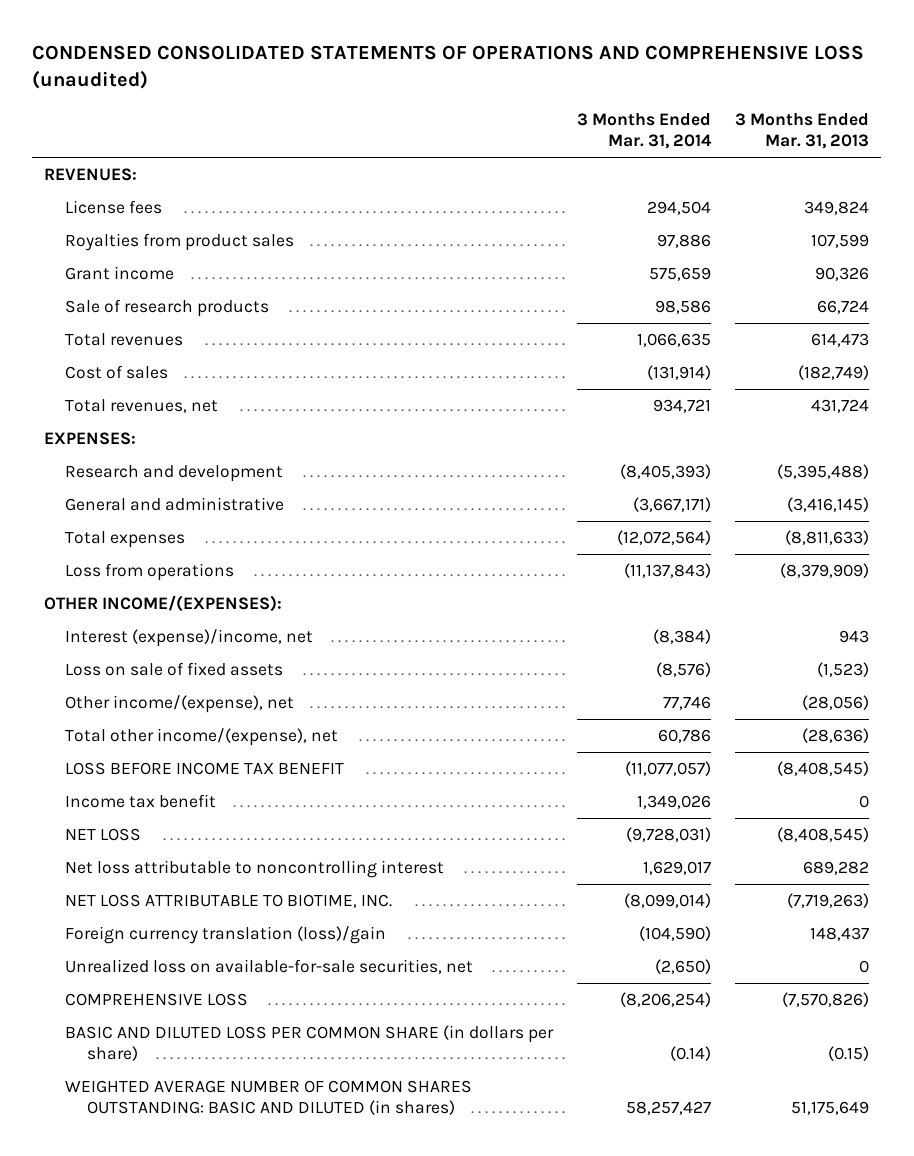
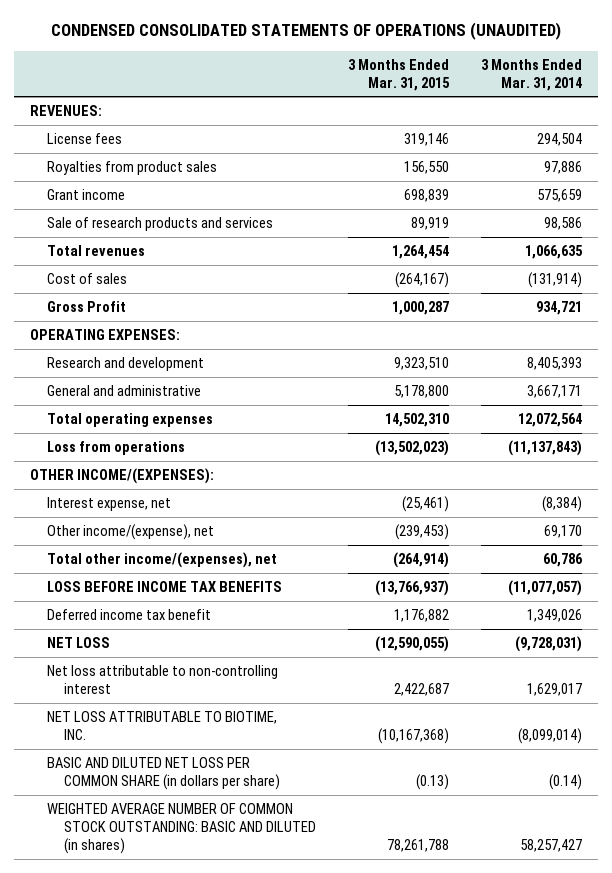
[32,45,865,90] CONDENSED CONSOLIDATED STATEMENTS OF OPERATIONS AND COMPREHENSIVE LOSS (unaudited) -> [50,22,561,41] CONDENSED CONSOLIDATED STATEMENTS OF OPERATIONS (UNAUDITED)
[735,113,870,150] 3 Months Ended Mar. 31, 2013 -> none
none -> [348,58,451,91] 3 Months Ended Mar. 31, 2015
[65,298,270,317] Sale of research products -> [46,217,273,232] Sale of research products and services
[65,398,219,413] Total revenues, net -> [46,301,126,313] Gross Profit
[44,431,137,445] EXPENSES: -> [29,329,180,341] OPERATING EXPENSES:
[620,463,712,479] (8,405,393) -> [526,357,582,371] 8,405,393
[633,496,712,512] (3,667,171) -> [526,385,582,399] 3,667,171
[65,530,186,548] Total expenses -> [46,413,213,428] Total operating expenses
[617,529,712,545] (12,072,564) -> [517,413,582,428] 12,072,564
[65,661,284,676] Loss on sale of fixed assets -> none
[65,628,314,647] Interest (expense)/income, net -> [46,497,171,512] Interest expense, net
[663,695,712,710] 77,746 -> [543,525,582,539] 69,170
[65,727,339,746] Total other income/(expense), net -> [46,552,277,569] Total other income/(expenses), net
[65,761,345,775] LOSS BEFORE INCOME TAX BENEFIT -> [46,581,282,593] LOSS BEFORE INCOME TAX BENEFITS
[65,793,217,808] Income tax benefit -> [46,609,211,621] Deferred income tax benefit
[65,859,445,878] Net loss attributable to noncontrolling interest -> [46,665,278,694] Net loss attributable to non-controlling interest
[65,925,387,944] Foreign currency translation (loss)/gain -> none
[65,958,474,974] Unrealized loss on available-for-sale securities, net -> none
[65,992,249,1006] COMPREHENSIVE LOSS -> none
[65,1024,555,1061] BASIC AND DILUTED LOSS PER COMMON SHARE (in dollars per share) -> [46,757,281,790] BASIC AND DILUTED NET LOSS PER COMMON SHARE (in dollars per share)
[65,1079,473,1115] WEIGHTED AVERAGE NUMBER OF COMMON SHARES OUTSTANDING: BASIC AND DILUTED (in shares) -> [46,803,317,854] WEIGHTED AVERAGE NUMBER OF COMMON STOCK OUTSTANDING: BASIC AND DILUTED (in shares)

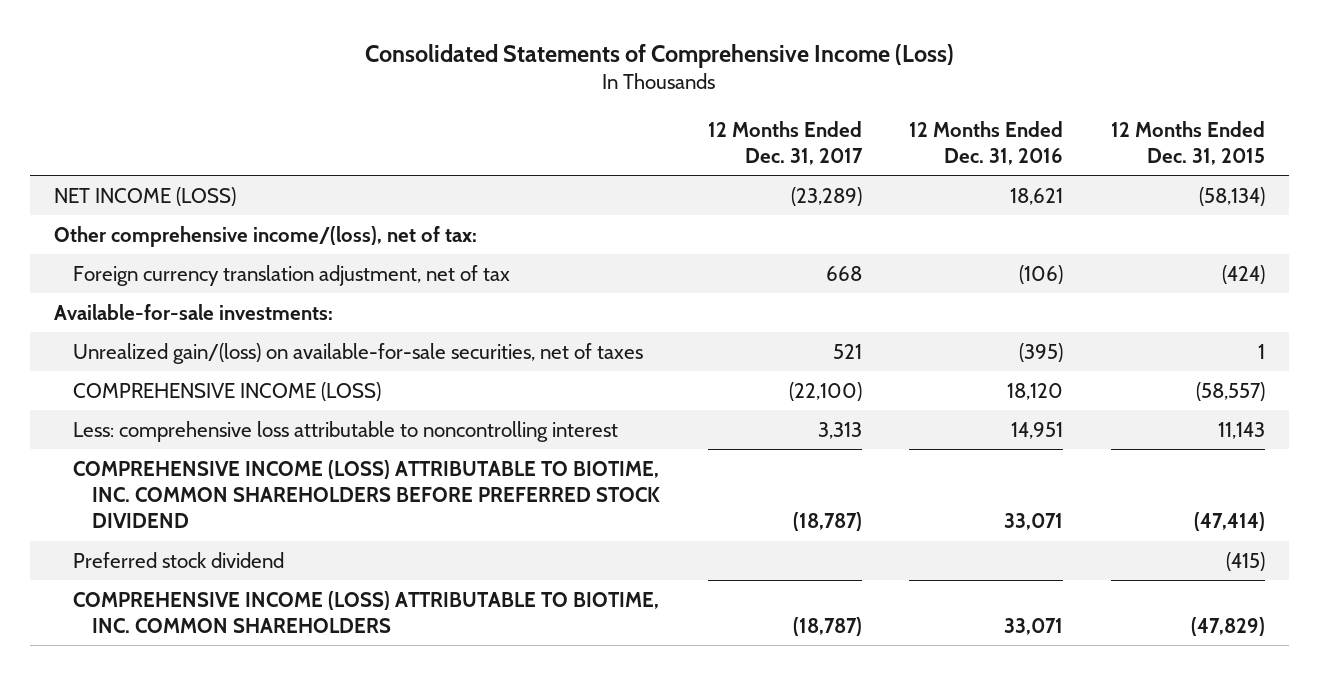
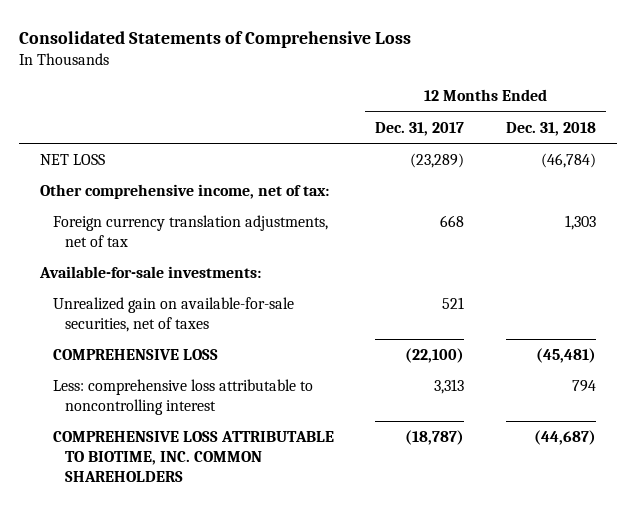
[365,43,955,68] Consolidated Statements of Comprehensive Income (Loss) -> [19,30,412,48] Consolidated Statements of Comprehensive Loss
[909,120,1064,166] 12 Months Ended Dec. 31, 2016 -> none
[1110,120,1265,166] 12 Months Ended Dec. 31, 2015 -> none
none -> [505,121,596,136] Dec. 31, 2018
[53,186,236,206] NET INCOME (LOSS) -> [39,154,105,166] NET LOSS
[53,225,477,247] Other comprehensive income/(loss), net of tax: -> [39,184,329,200] Other comprehensive income, net of tax:
[72,264,510,286] Foreign currency translation adjustment, net of tax -> [52,215,328,248] Foreign currency translation adjustments, net of tax
[72,342,643,364] Unrealized gain/(loss) on available-for-sale securities, net of taxes -> [52,297,294,333] Unrealized gain on available-for-sale securities, net of taxes
[72,381,381,401] COMPREHENSIVE INCOME (LOSS) -> [52,349,218,361] COMPREHENSIVE LOSS
[72,459,660,529] COMPREHENSIVE INCOME (LOSS) ATTRIBUTABLE TO BIOTIME, INC. COMMON SHAREHOLDERS BEFORE PREFERRED STOCK DIVIDEND -> none
[72,551,284,568] Preferred stock dividend -> none
[72,590,659,633] COMPREHENSIVE INCOME (LOSS) ATTRIBUTABLE TO BIOTIME, INC. COMMON SHAREHOLDERS -> [52,431,334,483] COMPREHENSIVE LOSS ATTRIBUTABLE TO BIOTIME, INC. COMMON SHAREHOLDERS

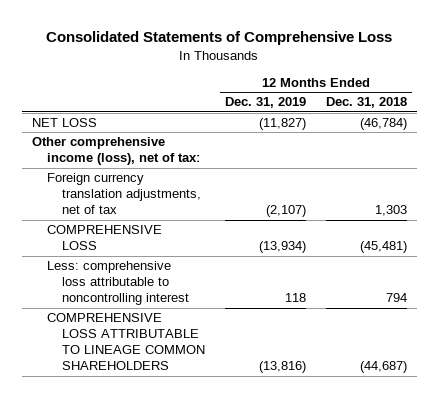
[375,121,465,136] Dec. 31, 2017 -> none
none -> [224,97,306,109] Dec. 31, 2019
[39,184,329,200] Other comprehensive income, net of tax: -> [31,137,200,166] Other comprehensive income (loss), net of tax:
[38,266,261,279] Available-for-sale investments: -> none
[52,297,294,333] Unrealized gain on available-for-sale securities, net of taxes -> none
[52,431,334,483] COMPREHENSIVE LOSS ATTRIBUTABLE TO BIOTIME, INC. COMMON SHAREHOLDERS -> [46,313,205,371] COMPREHENSIVE LOSS ATTRIBUTABLE TO LINEAGE COMMON SHAREHOLDERS

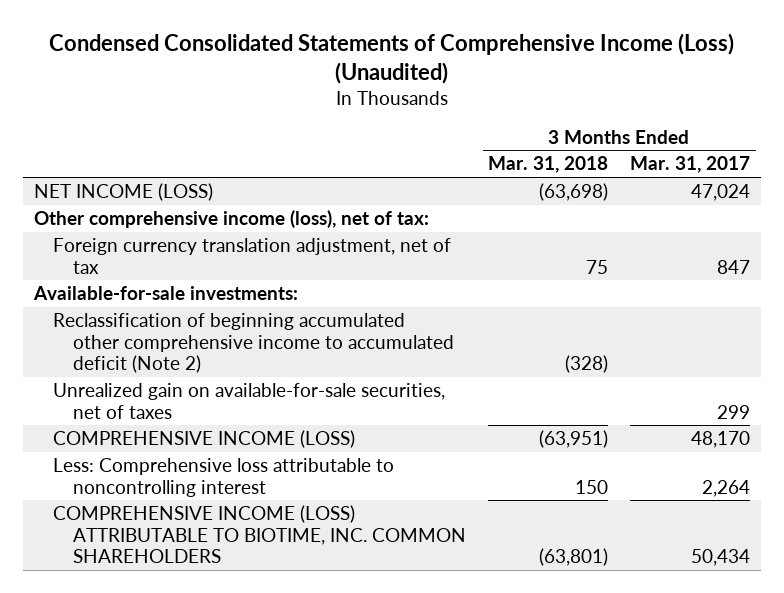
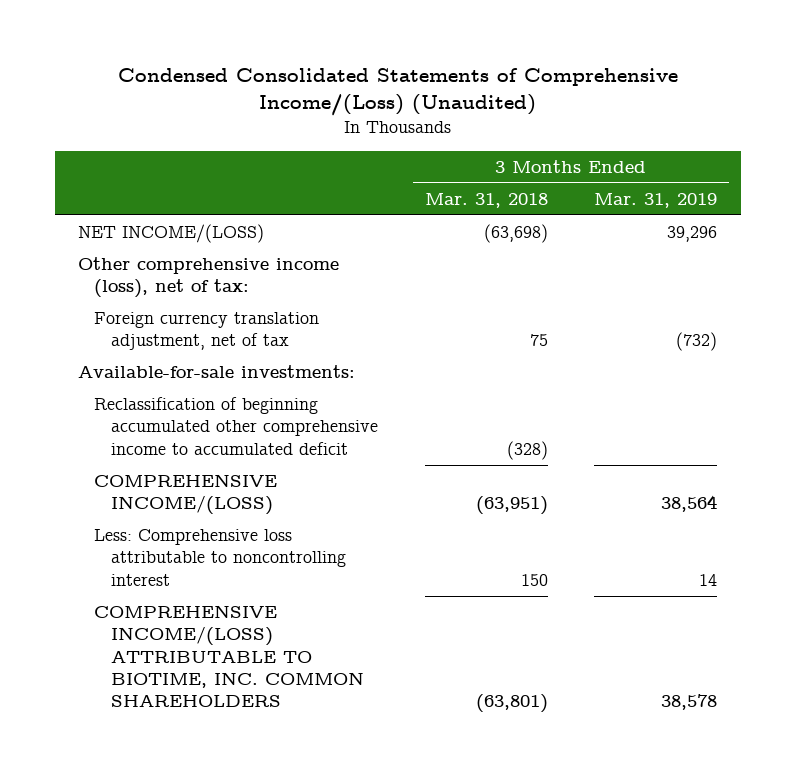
[49,33,735,85] Condensed Consolidated Statements of Comprehensive Income (Loss) (Unaudited) -> [117,67,678,117] Condensed Consolidated Statements of Comprehensive Income/(Loss) (Unaudited)
[630,156,751,174] Mar. 31, 2017 -> none
none -> [594,192,718,208] Mar. 31, 2019
[33,183,213,202] NET INCOME (LOSS) -> [78,224,265,244] NET INCOME/(LOSS)
[53,383,446,419] Unrealized gain on available-for-sale securities, net of taxes -> none
[53,313,454,374] Reclassification of beginning accumulated other comprehensive income to accumulated deficit (Note 2) -> [94,397,378,455] Reclassification of beginning accumulated other comprehensive income to accumulated deficit
[53,430,356,449] COMPREHENSIVE INCOME (LOSS) -> [94,474,278,516] COMPREHENSIVE INCOME/(LOSS)
[53,505,466,564] COMPREHENSIVE INCOME (LOSS) ATTRIBUTABLE TO BIOTIME, INC. COMMON SHAREHOLDERS -> [94,605,364,707] COMPREHENSIVE INCOME/(LOSS) ATTRIBUTABLE TO BIOTIME, INC. COMMON SHAREHOLDERS

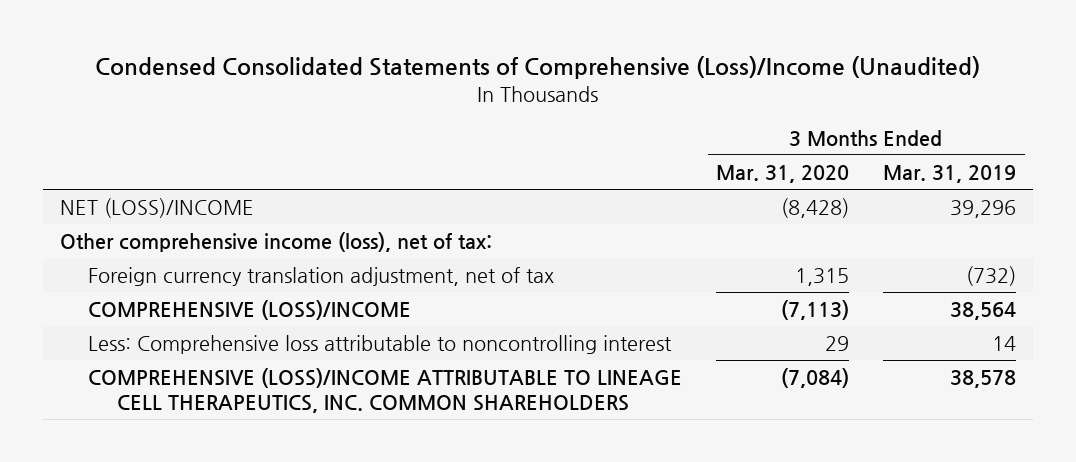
[117,67,678,117] Condensed Consolidated Statements of Comprehensive Income/(Loss) (Unaudited) -> [95,55,981,79] Condensed Consolidated Statements of Comprehensive (Loss)/Income (Unaudited)
[424,192,548,208] Mar. 31, 2018 -> none
none -> [716,165,850,184] Mar. 31, 2020
[78,224,265,244] NET INCOME/(LOSS) -> [59,198,254,219] NET (LOSS)/INCOME
[78,365,356,379] Available-for-sale investments: -> none
[94,397,378,455] Reclassification of beginning accumulated other comprehensive income to accumulated deficit -> none
[94,474,278,516] COMPREHENSIVE INCOME/(LOSS) -> [88,300,412,321] COMPREHENSIVE (LOSS)/INCOME
[94,605,364,707] COMPREHENSIVE INCOME/(LOSS) ATTRIBUTABLE TO BIOTIME, INC. COMMON SHAREHOLDERS -> [88,368,683,413] COMPREHENSIVE (LOSS)/INCOME ATTRIBUTABLE TO LINEAGE CELL THERAPEUTICS, INC. COMMON SHAREHOLDERS

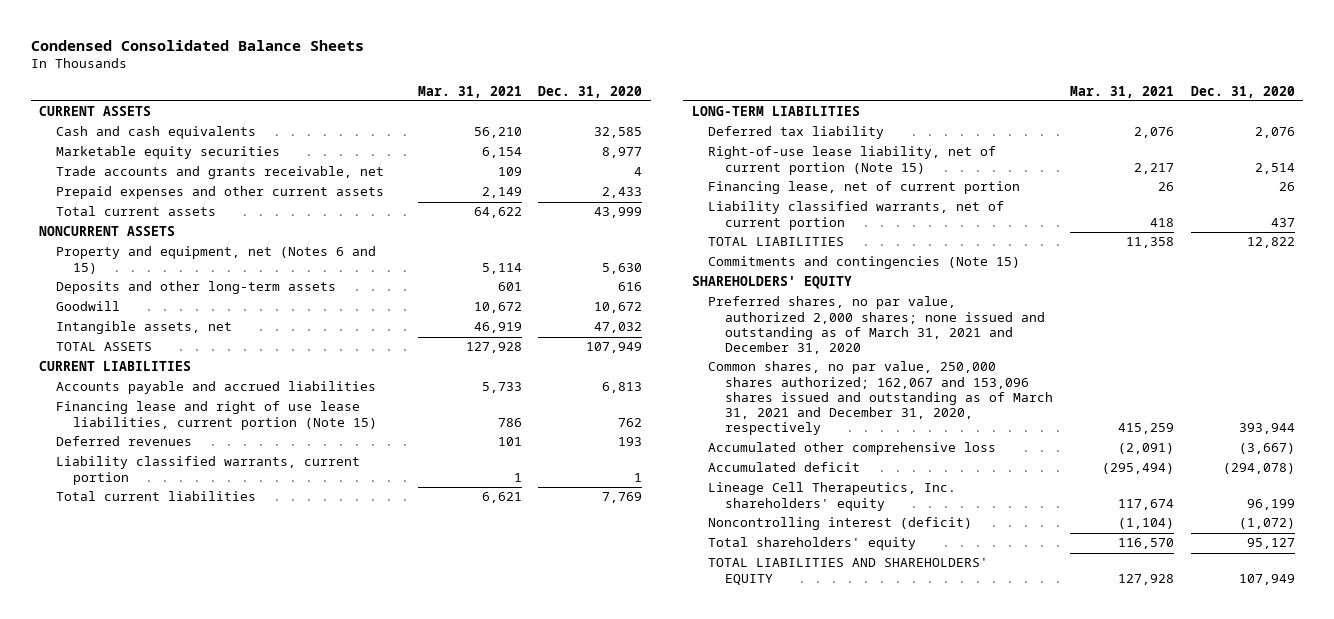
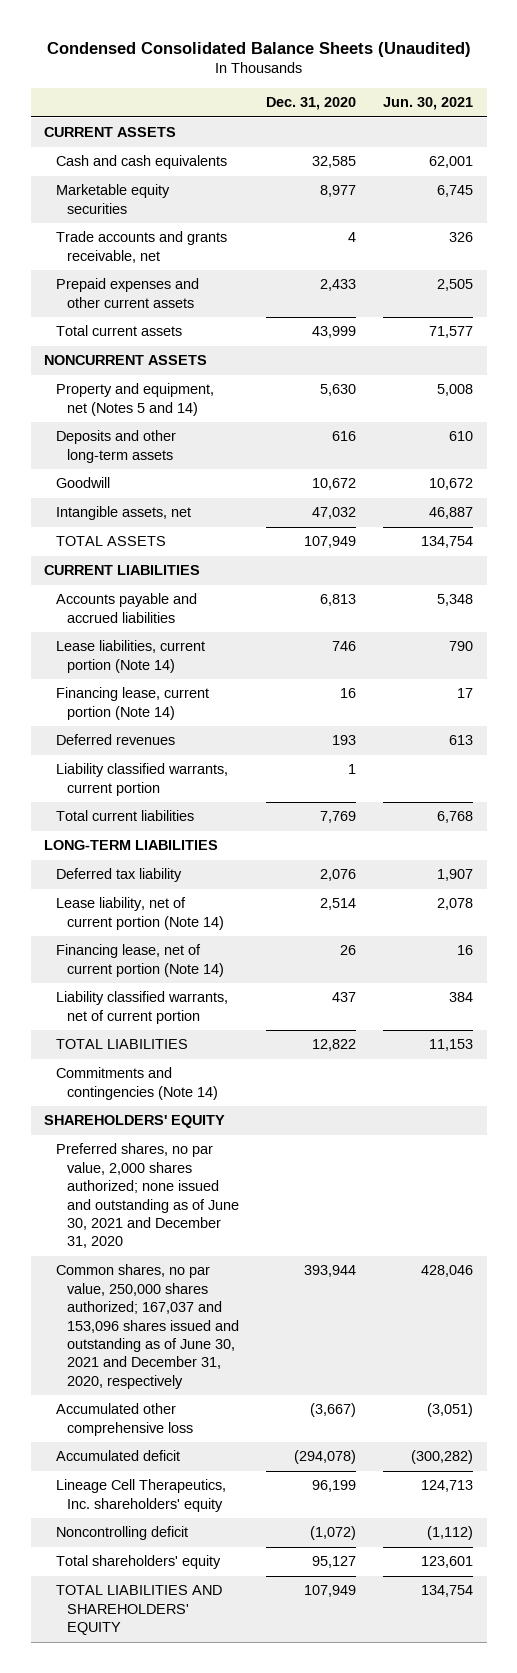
[30,39,364,51] Condensed Consolidated Balance Sheets -> [46,41,471,57] Condensed Consolidated Balance Sheets (Unaudited)
[417,85,522,98] Mar. 31, 2021 -> none
none -> [383,97,474,111] Jun. 30, 2021
[55,246,376,274] Property and equipment, net (Notes 6 and 15) -> [55,383,214,416] Property and equipment, net (Notes 5 and 14)
none -> [55,640,205,673] Lease liabilities, current portion (Note 14)
[55,401,377,430] Financing lease and right of use lease liabilities, current portion (Note 15) -> [55,687,209,720] Financing lease, current portion (Note 14)
[618,417,643,427] 762 -> [340,688,357,699] 16
[708,146,997,175] Right-of-use lease liability, net of current portion (Note 15) -> [55,897,225,930] Lease liability, net of current portion (Note 14)
[708,181,1021,195] Financing lease, net of current portion -> [55,944,225,977] Financing lease, net of current portion (Note 14)
[708,256,1021,270] Commitments and contingencies (Note 15) -> [55,1067,219,1100] Commitments and contingencies (Note 14)
[708,296,1046,355] Preferred shares, no par value, authorized 2,000 shares; none issued and outstanding as of March 31, 2021 and December 31, 2020 -> [55,1143,240,1249] Preferred shares, no par value, 2,000 shares authorized; none issued and outstanding as of June 30, 2021 and December 31, 2020
[708,361,1054,436] Common shares, no par value, 250,000 shares authorized; 162,067 and 153,096 shares issued and outstanding as of March 31, 2021 and December 31, 2020, respectively -> [55,1264,240,1389] Common shares, no par value, 250,000 shares authorized; 167,037 and 153,096 shares issued and outstanding as of June 30, 2021 and December 31, 2020, respectively
[708,517,973,531] Noncontrolling interest (deficit) -> [55,1526,188,1541] Noncontrolling deficit

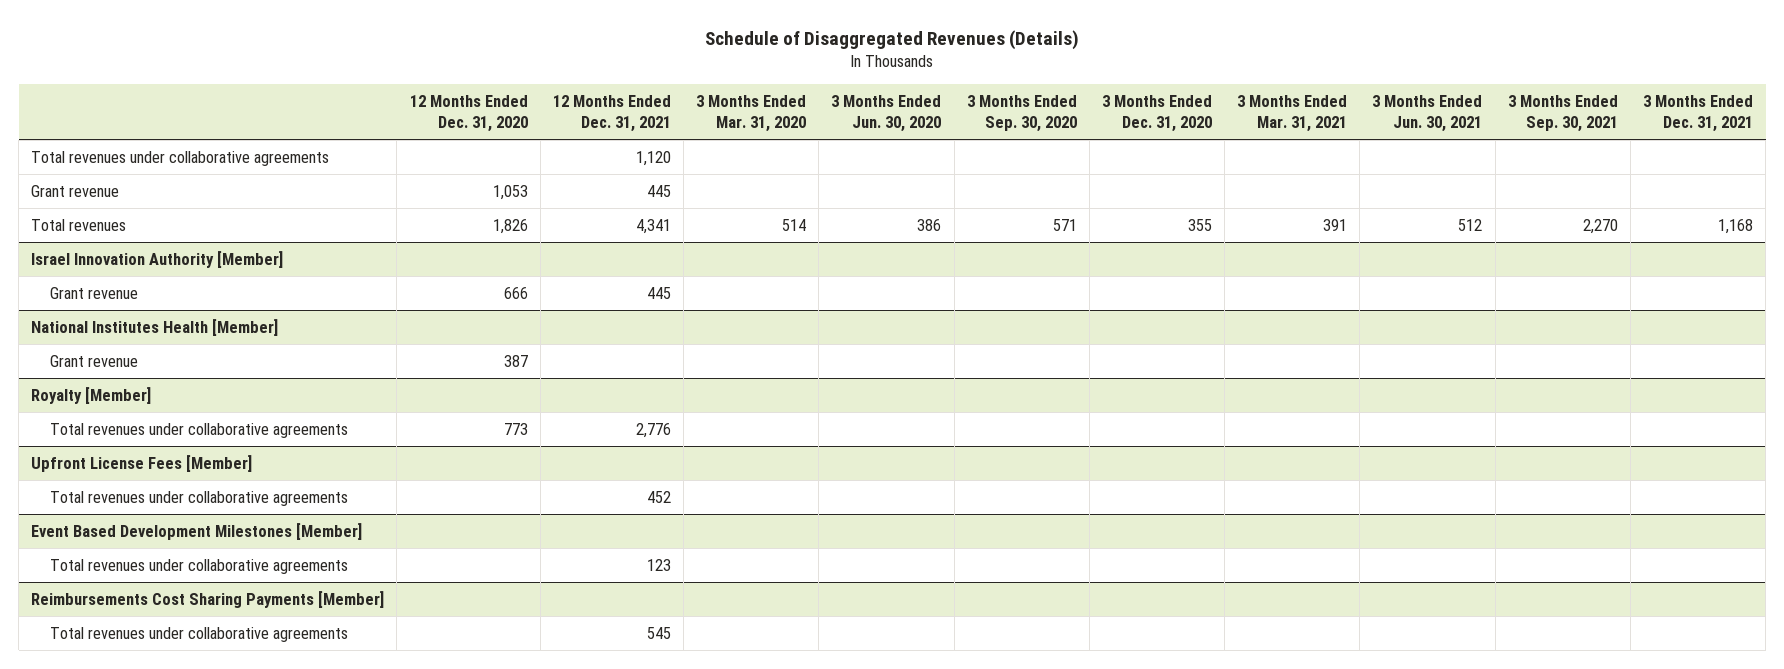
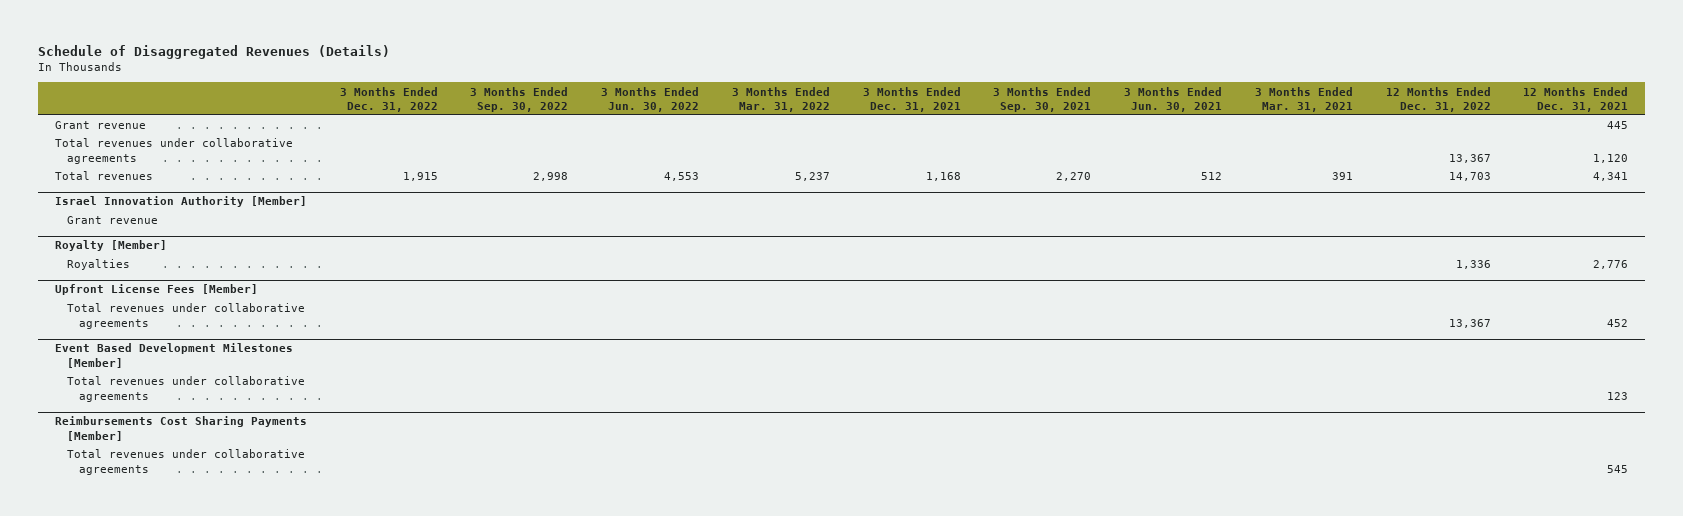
[409,95,528,132] 12 Months Ended Dec. 31, 2020 -> none
[696,95,807,132] 3 Months Ended Mar. 31, 2020 -> none
[831,95,942,132] 3 Months Ended Jun. 30, 2020 -> none
[966,95,1077,132] 3 Months Ended Sep. 30, 2020 -> none
[1101,95,1212,132] 3 Months Ended Dec. 31, 2020 -> none
none -> [339,86,438,112] 3 Months Ended Dec. 31, 2022
none -> [470,86,569,112] 3 Months Ended Sep. 30, 2022
none -> [601,86,700,112] 3 Months Ended Jun. 30, 2022
none -> [731,86,830,112] 3 Months Ended Mar. 31, 2022
none -> [1385,86,1491,112] 12 Months Ended Dec. 31, 2022
[31,151,330,167] Total revenues under collaborative agreements -> [54,138,293,164] Total revenues under collaborative agreements
[49,287,138,300] Grant revenue -> none
[31,319,279,337] National Institutes Health [Member] -> none
[49,423,348,439] Total revenues under collaborative agreements -> [66,259,130,271] Royalties

